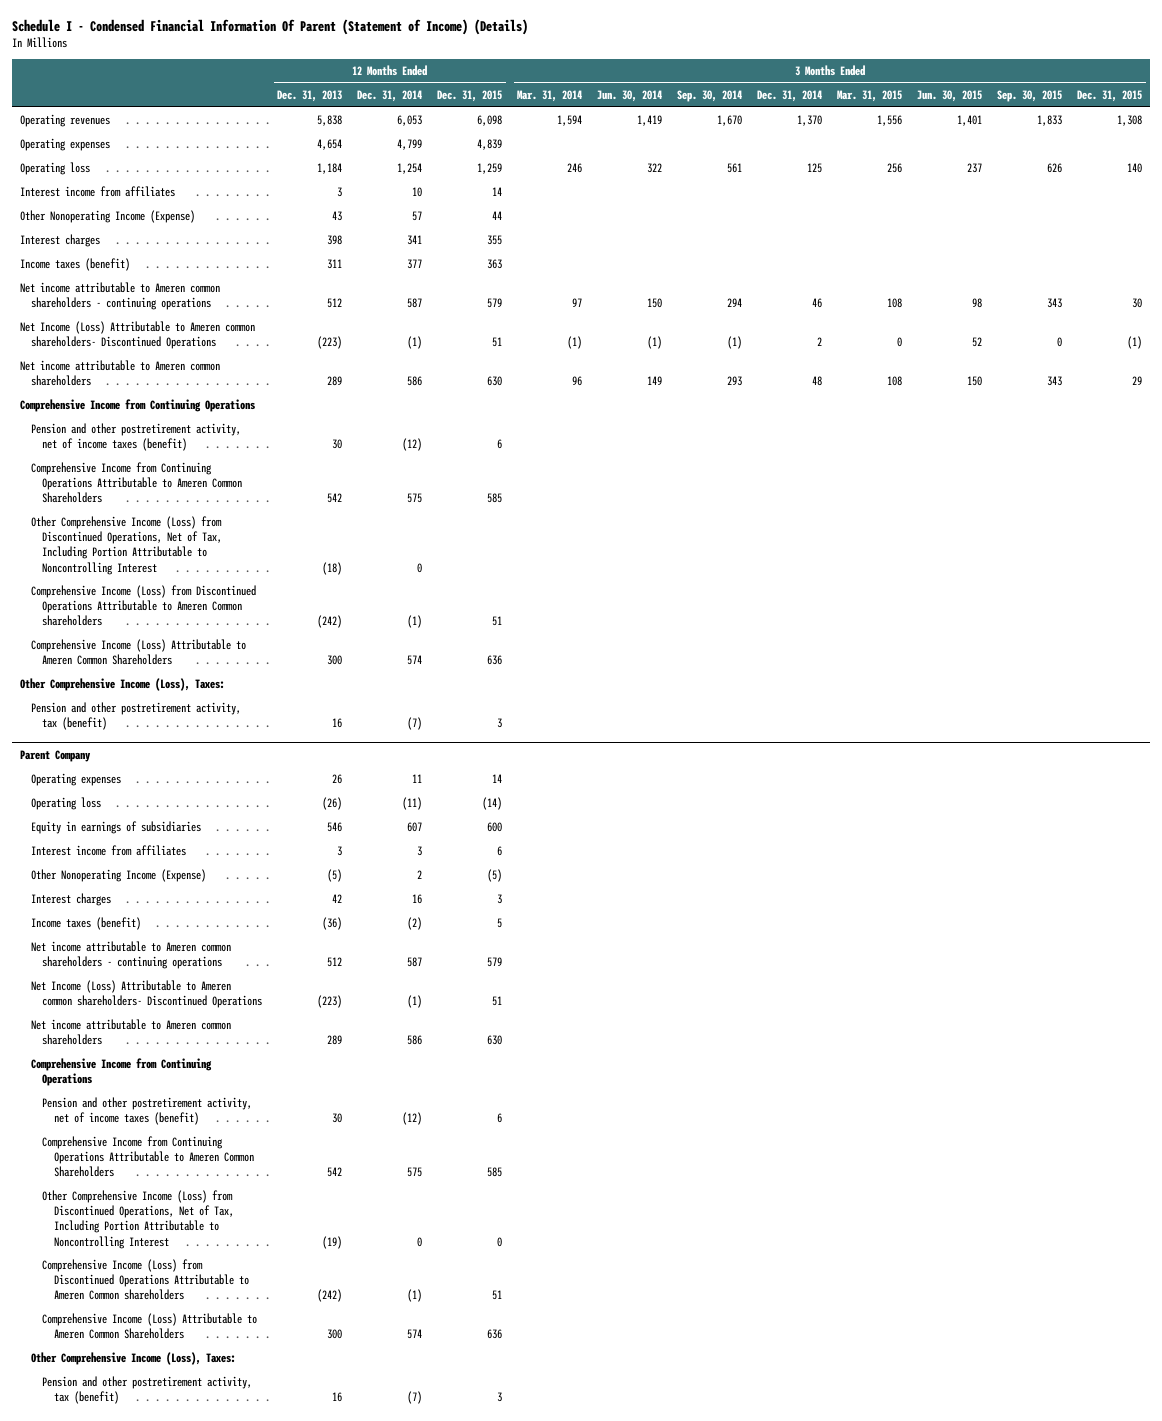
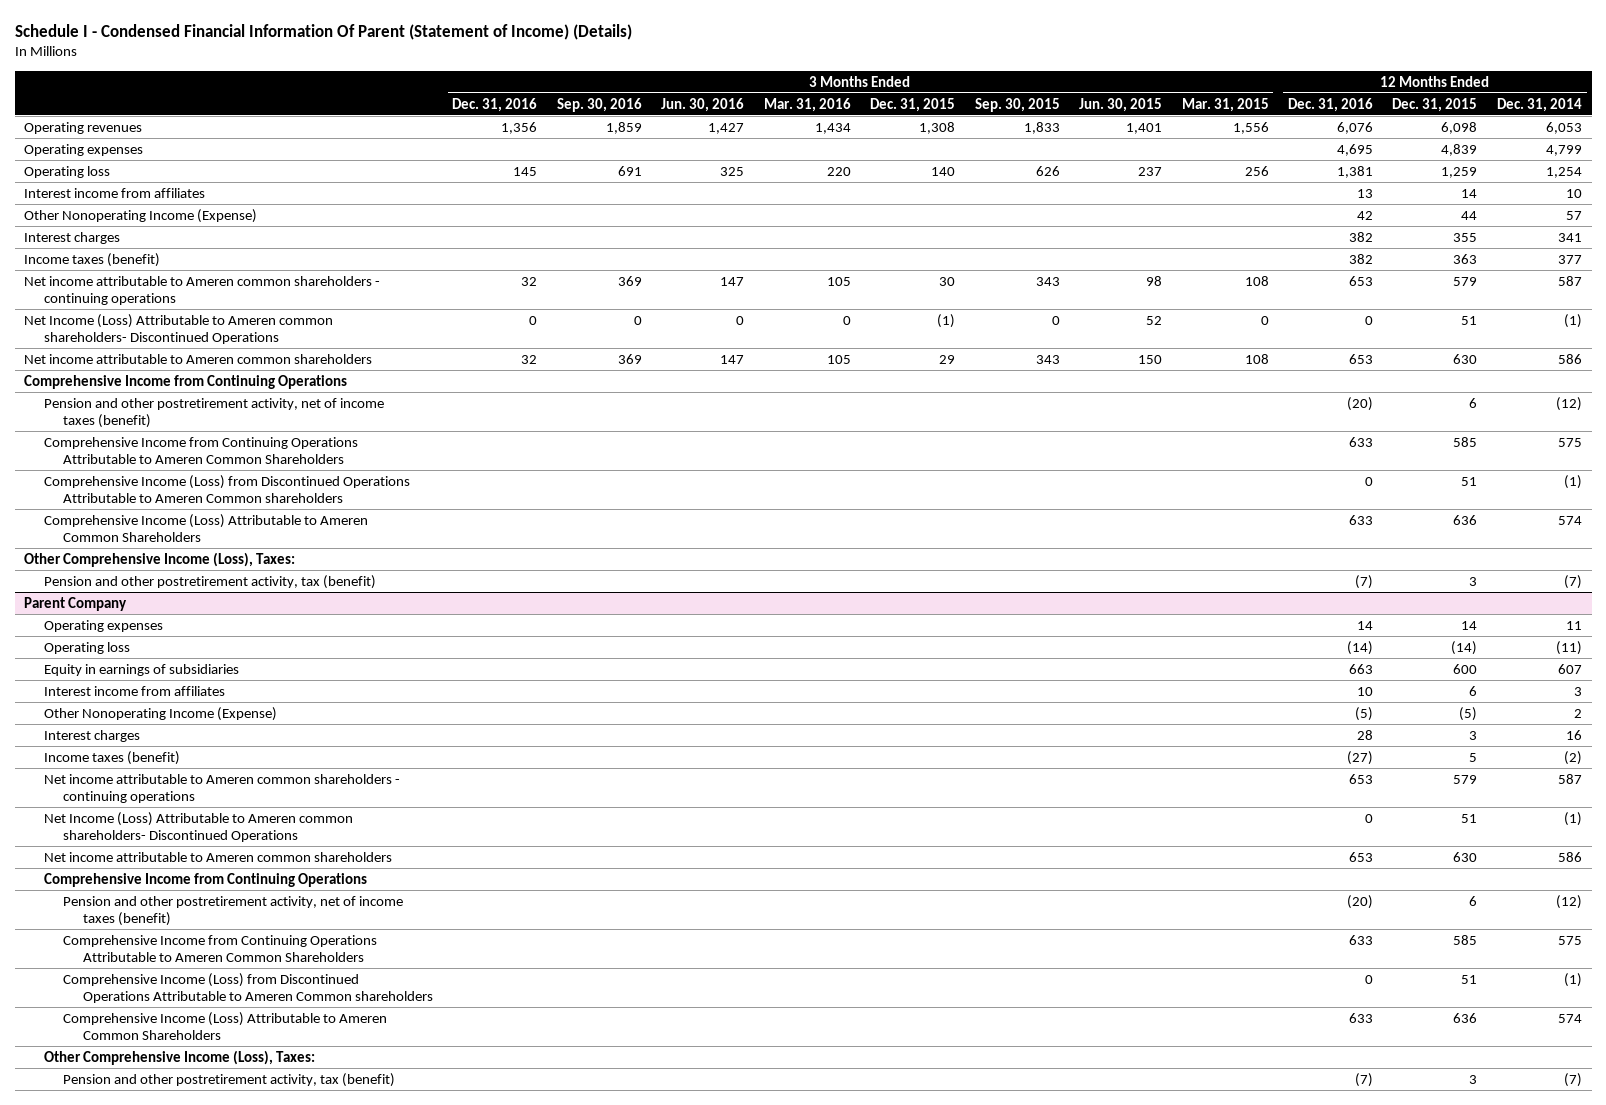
[277,90,343,103] Dec. 31, 2013 -> none
[517,90,583,103] Mar. 31, 2014 -> none
[597,90,663,103] Jun. 30, 2014 -> none
[677,90,743,103] Sep. 30, 2014 -> none
[757,90,823,103] Dec. 31, 2014 -> none
none -> [452,97,538,112] Dec. 31, 2016
none -> [556,97,642,112] Sep. 30, 2016
none -> [661,97,745,112] Jun. 30, 2016
none -> [763,97,851,112] Mar. 31, 2016
none -> [1287,97,1373,112] Dec. 31, 2016
[30,516,223,575] Other Comprehensive Income (Loss) from Discontinued Operations, Net of Tax, Including Portion Attributable to Noncontrolling Interest -> none
[42,1190,234,1249] Other Comprehensive Income (Loss) from Discontinued Operations, Net of Tax, Including Portion Attributable to Noncontrolling Interest -> none

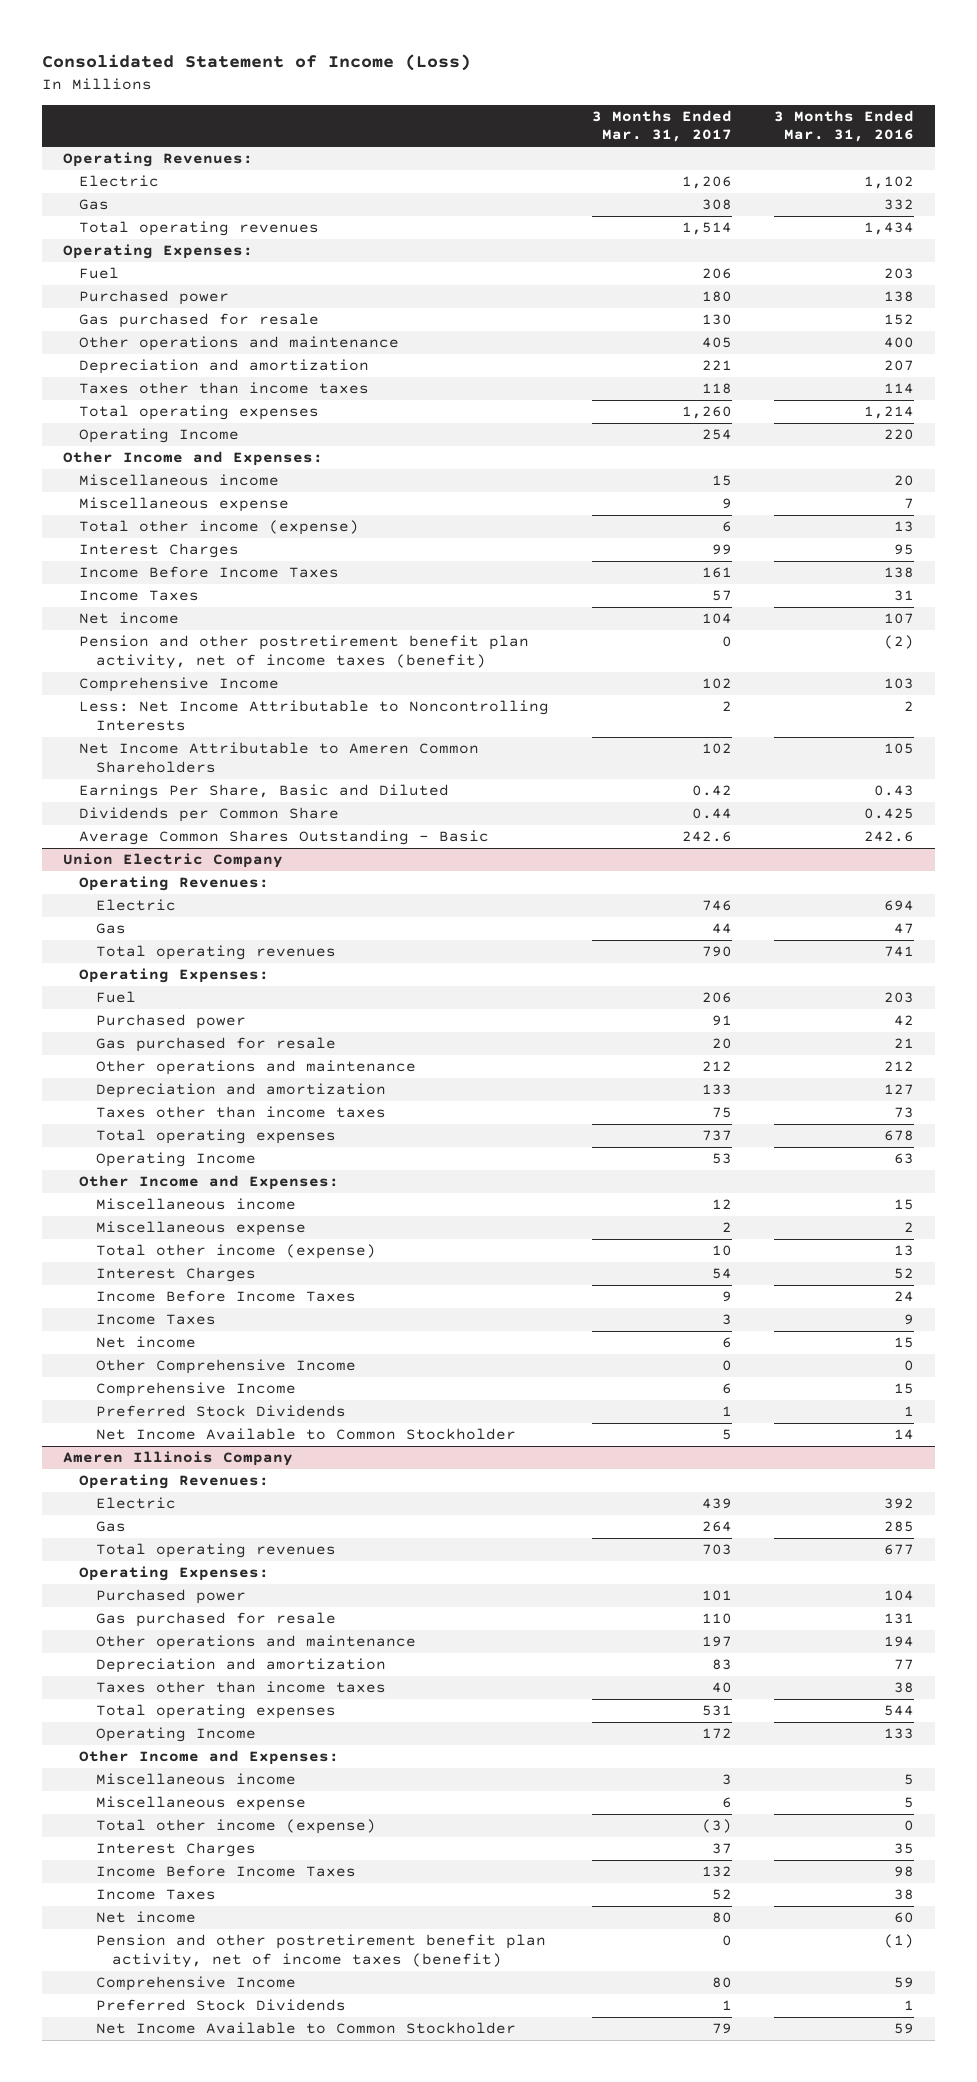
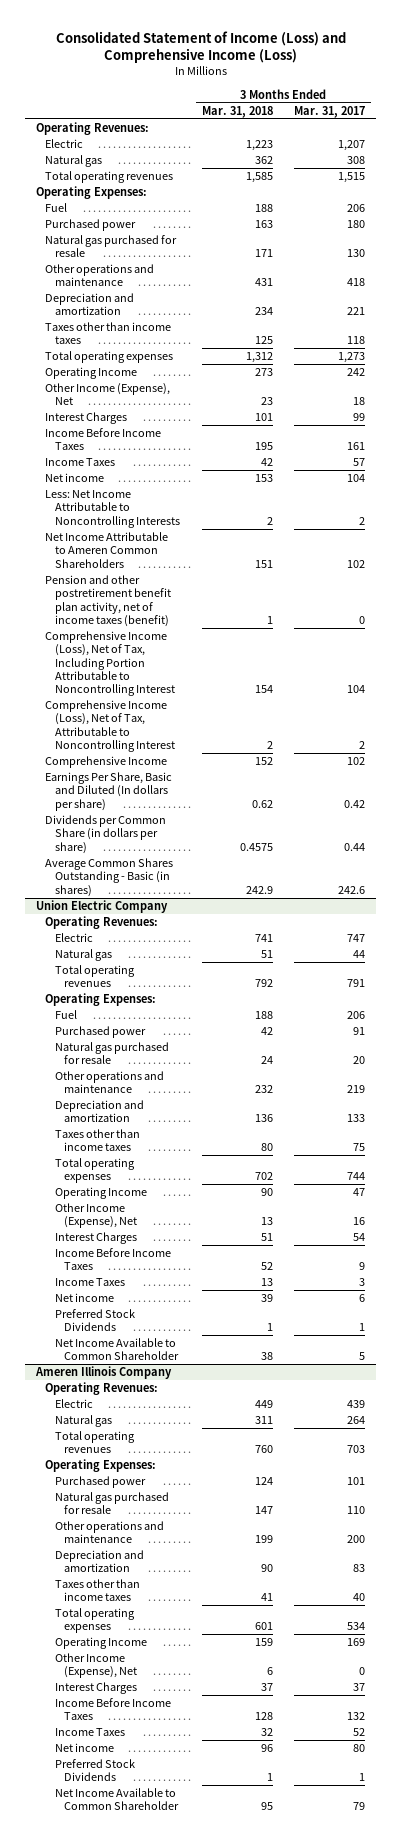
[42,54,472,72] Consolidated Statement of Income (Loss) -> [55,30,346,64] Consolidated Statement of Income (Loss) and Comprehensive Income (Loss)
[773,110,914,143] 3 Months Ended Mar. 31, 2016 -> none
none -> [201,105,273,118] Mar. 31, 2018
[681,176,732,190] 1,206 -> [338,140,366,152] 1,207
[79,199,110,211] Gas -> [45,155,103,168] Natural gas
[681,222,732,236] 1,514 -> [338,172,366,184] 1,515
[79,313,320,329] Gas purchased for resale -> [45,235,178,258] Natural gas purchased for resale
[701,337,732,349] 405 -> [347,278,366,287] 418
[63,451,324,467] Other Income and Expenses: -> none
[79,474,280,487] Miscellaneous income -> none
[79,497,290,513] Miscellaneous expense -> none
[681,406,732,420] 1,260 -> [338,352,366,364] 1,273
[701,429,732,441] 254 -> [347,368,366,377] 242
[79,520,360,536] Total other income (expense) -> [45,383,171,406] Other Income (Expense), Net
[721,521,732,533] 6 -> [353,397,366,406] 18
[79,635,530,669] Pension and other postretirement benefit plan activity, net of income taxes (benefit) -> [45,575,171,627] Pension and other postretirement benefit plan activity, net of income taxes (benefit)
none -> [45,631,175,697] Comprehensive Income (Loss), Net of Tax, Including Portion Attributable to Noncontrolling Interest
none -> [45,700,175,752] Comprehensive Income (Loss), Net of Tax, Attributable to Noncontrolling Interest
[79,677,280,693] Comprehensive Income -> [45,756,168,769] Comprehensive Income
[79,784,450,800] Earnings Per Share, Basic and Diluted -> [45,772,173,811] Earnings Per Share, Basic and Diluted (In dollars per share)
[79,807,340,823] Dividends per Common Share -> [45,815,167,854] Dividends per Common Share (in dollars per share)
[79,830,490,846] Average Common Shares Outstanding - Basic -> [45,858,174,897] Average Common Shares Outstanding - Basic (in shares)
[701,900,732,912] 746 -> [347,934,366,943] 747
[95,923,126,935] Gas -> [54,949,112,962] Natural gas
[701,946,732,958] 790 -> [347,979,366,988] 791
[95,1037,336,1053] Gas purchased for resale -> [54,1042,169,1065] Natural gas purchased for resale
[701,1061,732,1072] 212 -> [347,1085,366,1094] 219
[79,1175,340,1191] Other Income and Expenses: -> none
[95,1198,296,1211] Miscellaneous income -> none
[95,1221,306,1237] Miscellaneous expense -> none
[701,1130,732,1142] 737 -> [347,1172,366,1181] 744
[711,1153,732,1165] 53 -> [353,1188,366,1197] 47
[95,1244,376,1260] Total other income (expense) -> [54,1203,138,1229] Other Income (Expense), Net
[711,1245,732,1257] 10 -> [353,1217,366,1226] 16
[95,1359,356,1375] Other Comprehensive Income -> none
[95,1382,296,1398] Comprehensive Income -> none
[95,1428,516,1441] Net Income Available to Common Stockholder -> [54,1338,180,1361] Net Income Available to Common Shareholder
[95,1521,126,1533] Gas -> [54,1415,112,1428] Natural gas
[95,1612,336,1628] Gas purchased for resale -> [54,1492,169,1515] Natural gas purchased for resale
[701,1636,732,1648] 197 -> [347,1535,366,1544] 200
[79,1750,340,1766] Other Income and Expenses: -> none
[95,1773,296,1786] Miscellaneous income -> none
[95,1796,306,1812] Miscellaneous expense -> none
[701,1705,732,1717] 531 -> [347,1622,366,1631] 534
[701,1728,732,1740] 172 -> [347,1638,366,1647] 169
[95,1819,376,1835] Total other income (expense) -> [54,1653,138,1679] Other Income (Expense), Net
[701,1819,732,1834] (3) -> [359,1667,366,1676] 0
[95,1934,546,1968] Pension and other postretirement benefit plan activity, net of income taxes (benefit) -> none
[95,1976,296,1992] Comprehensive Income -> none
[95,2022,516,2035] Net Income Available to Common Stockholder -> [54,1788,180,1811] Net Income Available to Common Shareholder

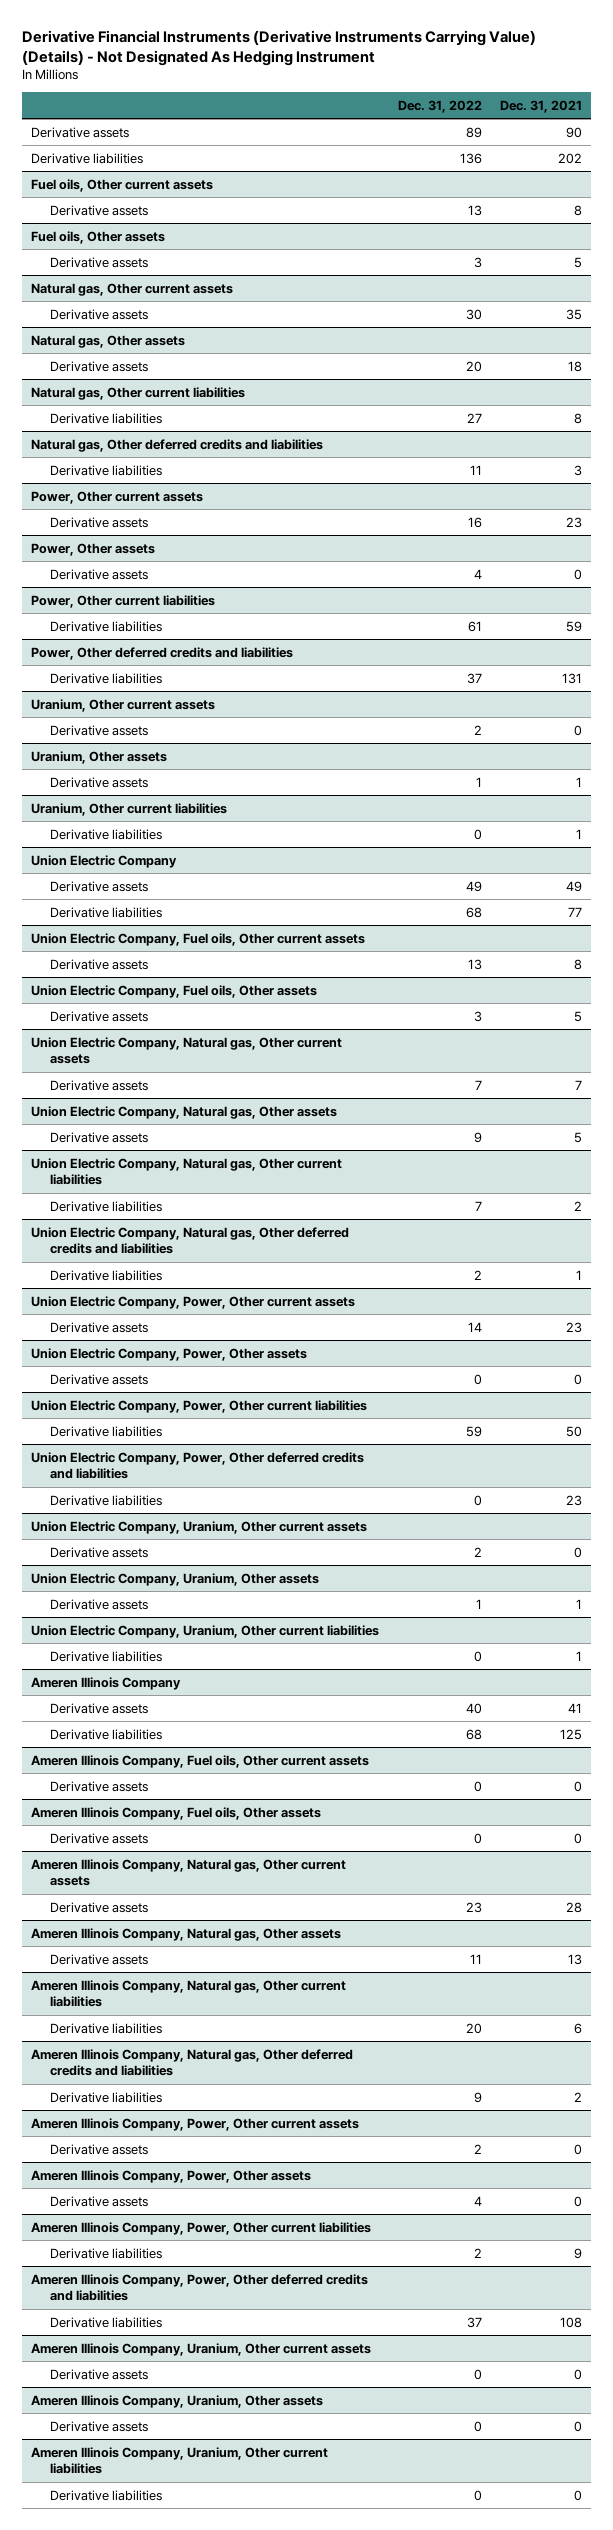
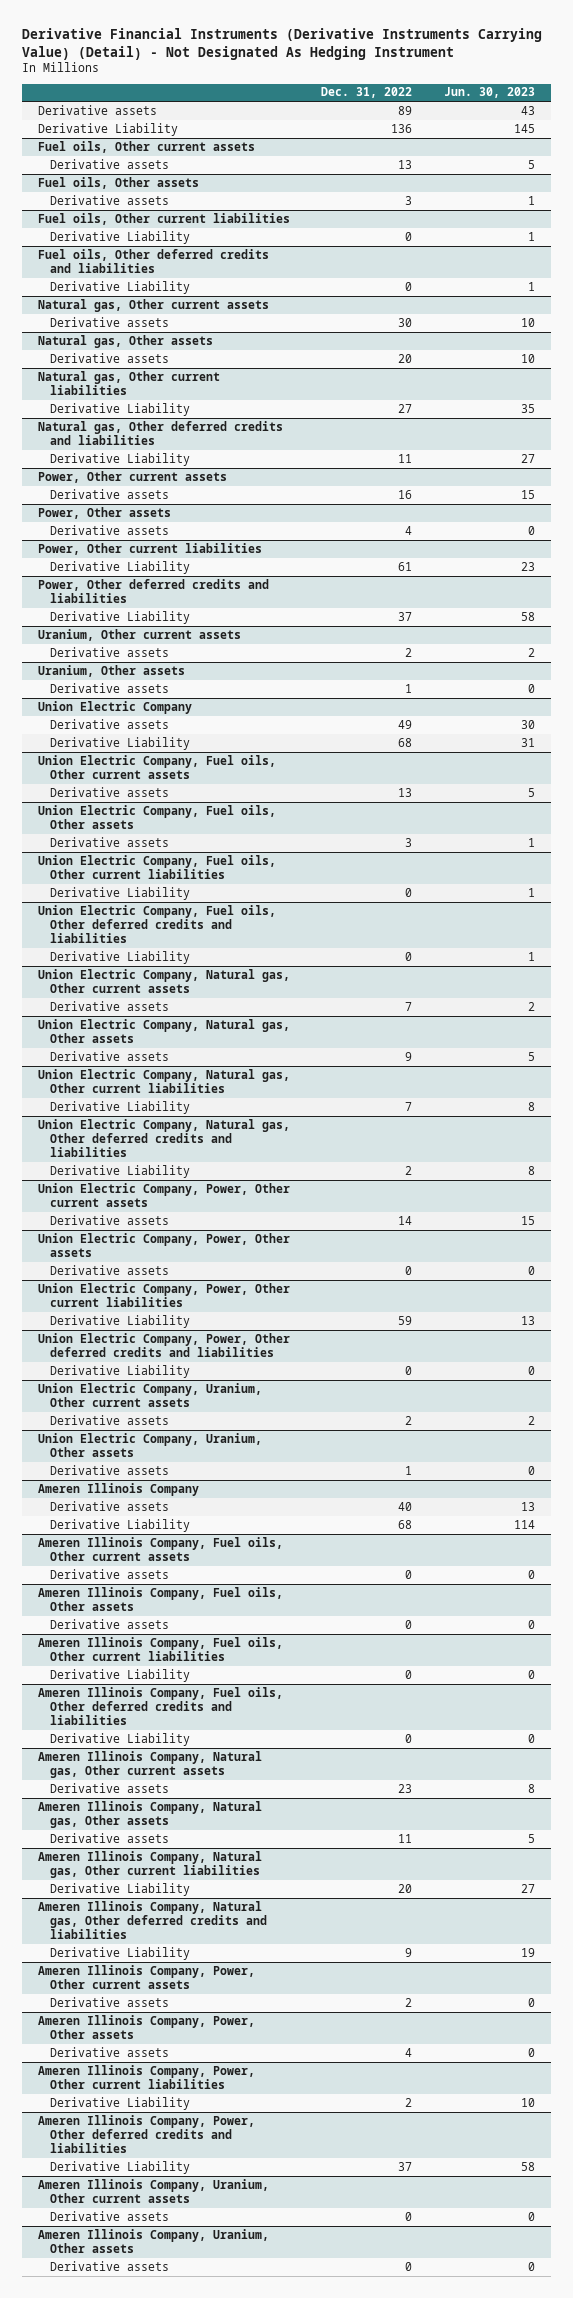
[22,30,537,67] Derivative Financial Instruments (Derivative Instruments Carrying Value) (Details) - Not Designated As Hedging Instrument -> [21,28,542,60] Derivative Financial Instruments (Derivative Instruments Carrying Value) (Detail) - Not Designated As Hedging Instrument
[499,99,582,113] Dec. 31, 2021 -> none
none -> [444,87,536,99] Jun. 30, 2023
[31,152,144,164] Derivative liabilities -> [37,122,178,136] Derivative Liability
none -> [37,212,290,225] Fuel oils, Other current liabilities
none -> [49,230,190,244] Derivative Liability
none -> [37,248,269,274] Fuel oils, Other deferred credits and liabilities
none -> [49,280,190,294] Derivative Liability
[49,412,162,424] Derivative liabilities -> [49,402,190,416] Derivative Liability
[49,464,162,476] Derivative liabilities -> [49,452,190,466] Derivative Liability
[49,620,162,632] Derivative liabilities -> [49,560,190,574] Derivative Liability
[49,672,162,684] Derivative liabilities -> [49,610,190,624] Derivative Liability
[31,802,228,816] Uranium, Other current liabilities -> none
[49,828,162,840] Derivative liabilities -> none
[49,906,162,918] Derivative liabilities -> [49,736,190,750] Derivative Liability
none -> [37,854,276,880] Union Electric Company, Fuel oils, Other current liabilities
none -> [49,886,190,900] Derivative Liability
none -> [37,904,276,944] Union Electric Company, Fuel oils, Other deferred credits and liabilities
none -> [49,950,190,964] Derivative Liability
[49,1200,162,1212] Derivative liabilities -> [49,1100,190,1114] Derivative Liability
[49,1269,162,1281] Derivative liabilities -> [49,1164,190,1178] Derivative Liability
[49,1425,162,1437] Derivative liabilities -> [49,1314,190,1328] Derivative Liability
[49,1494,162,1506] Derivative liabilities -> [49,1364,190,1378] Derivative Liability
[31,1624,380,1638] Union Electric Company, Uranium, Other current liabilities -> none
[49,1650,162,1662] Derivative liabilities -> none
[49,1728,162,1740] Derivative liabilities -> [49,1518,190,1532] Derivative Liability
none -> [37,1636,283,1662] Ameren Illinois Company, Fuel oils, Other current liabilities
none -> [49,1668,190,1682] Derivative Liability
none -> [37,1686,283,1726] Ameren Illinois Company, Fuel oils, Other deferred credits and liabilities
none -> [49,1732,190,1746] Derivative Liability
[49,2022,162,2034] Derivative liabilities -> [49,1882,190,1896] Derivative Liability
[49,2091,162,2103] Derivative liabilities -> [49,1946,190,1960] Derivative Liability
[49,2247,162,2259] Derivative liabilities -> [49,2096,190,2110] Derivative Liability
[49,2316,162,2328] Derivative liabilities -> [49,2160,190,2174] Derivative Liability
[31,2446,329,2475] Ameren Illinois Company, Uranium, Other current liabilities -> none
[49,2489,162,2501] Derivative liabilities -> none

